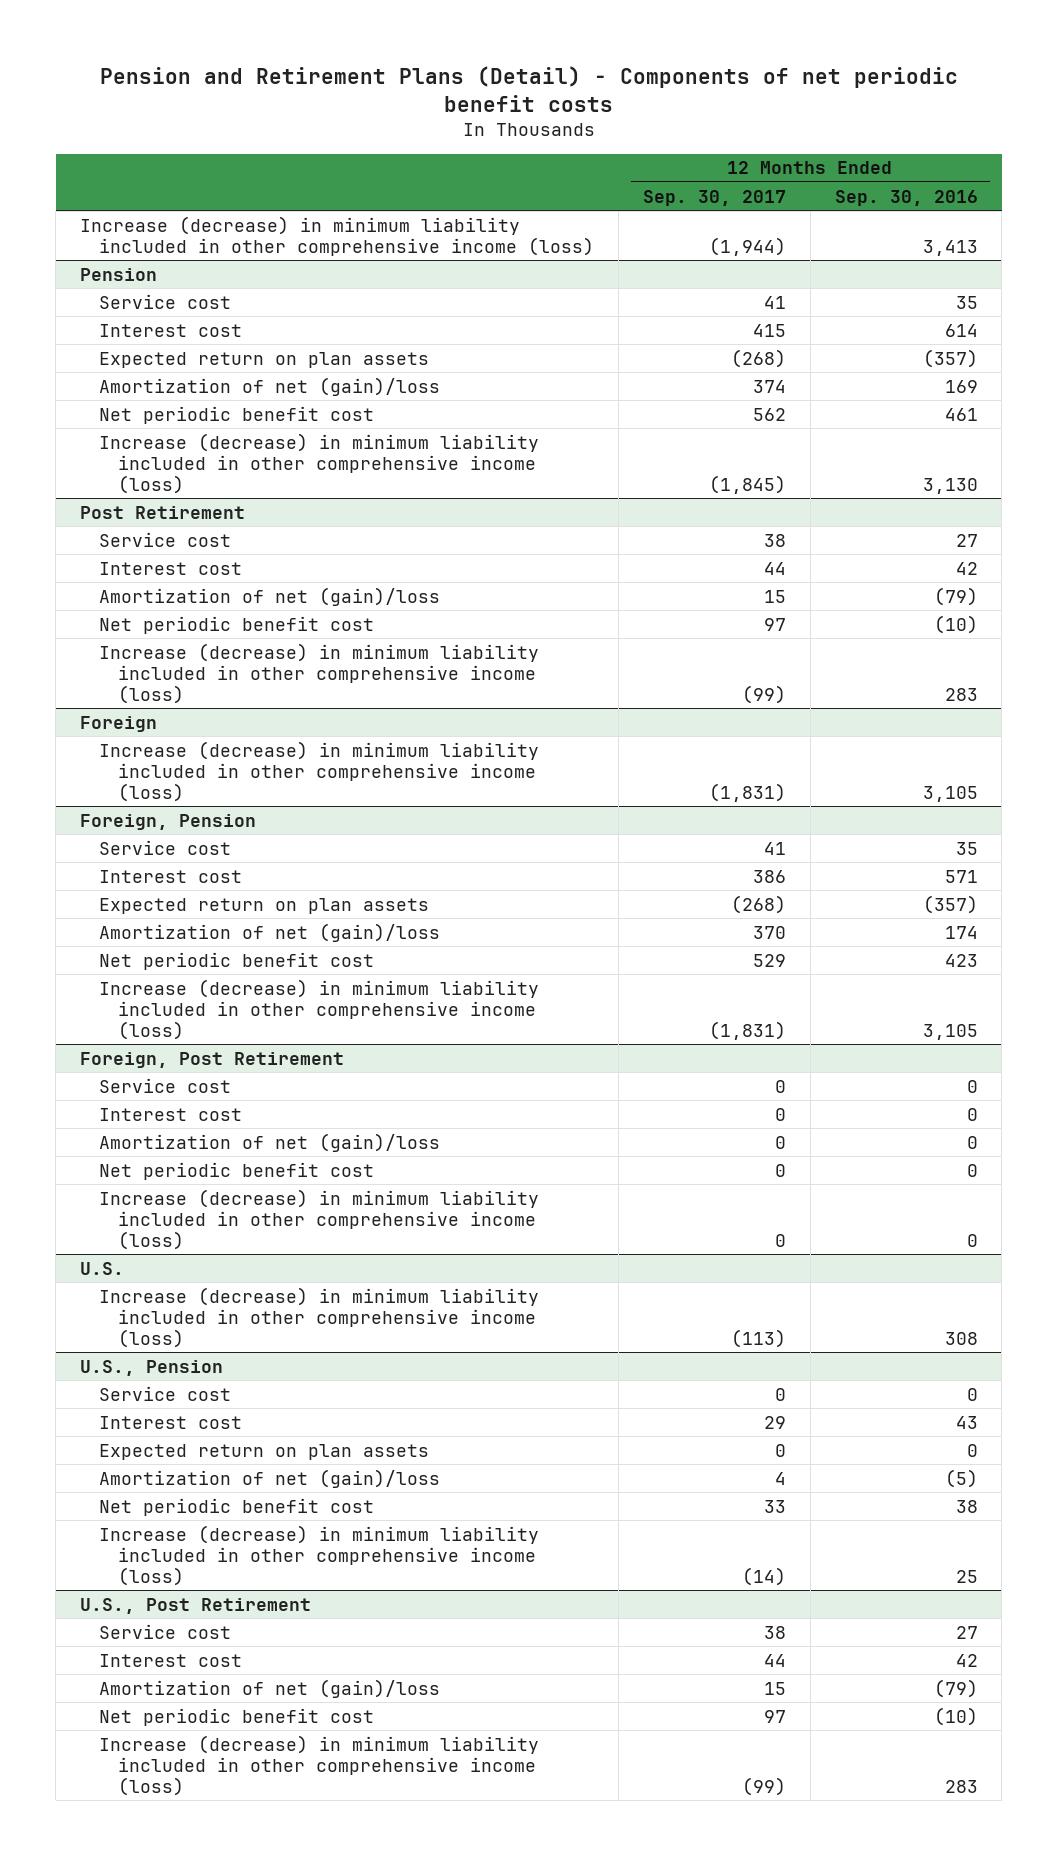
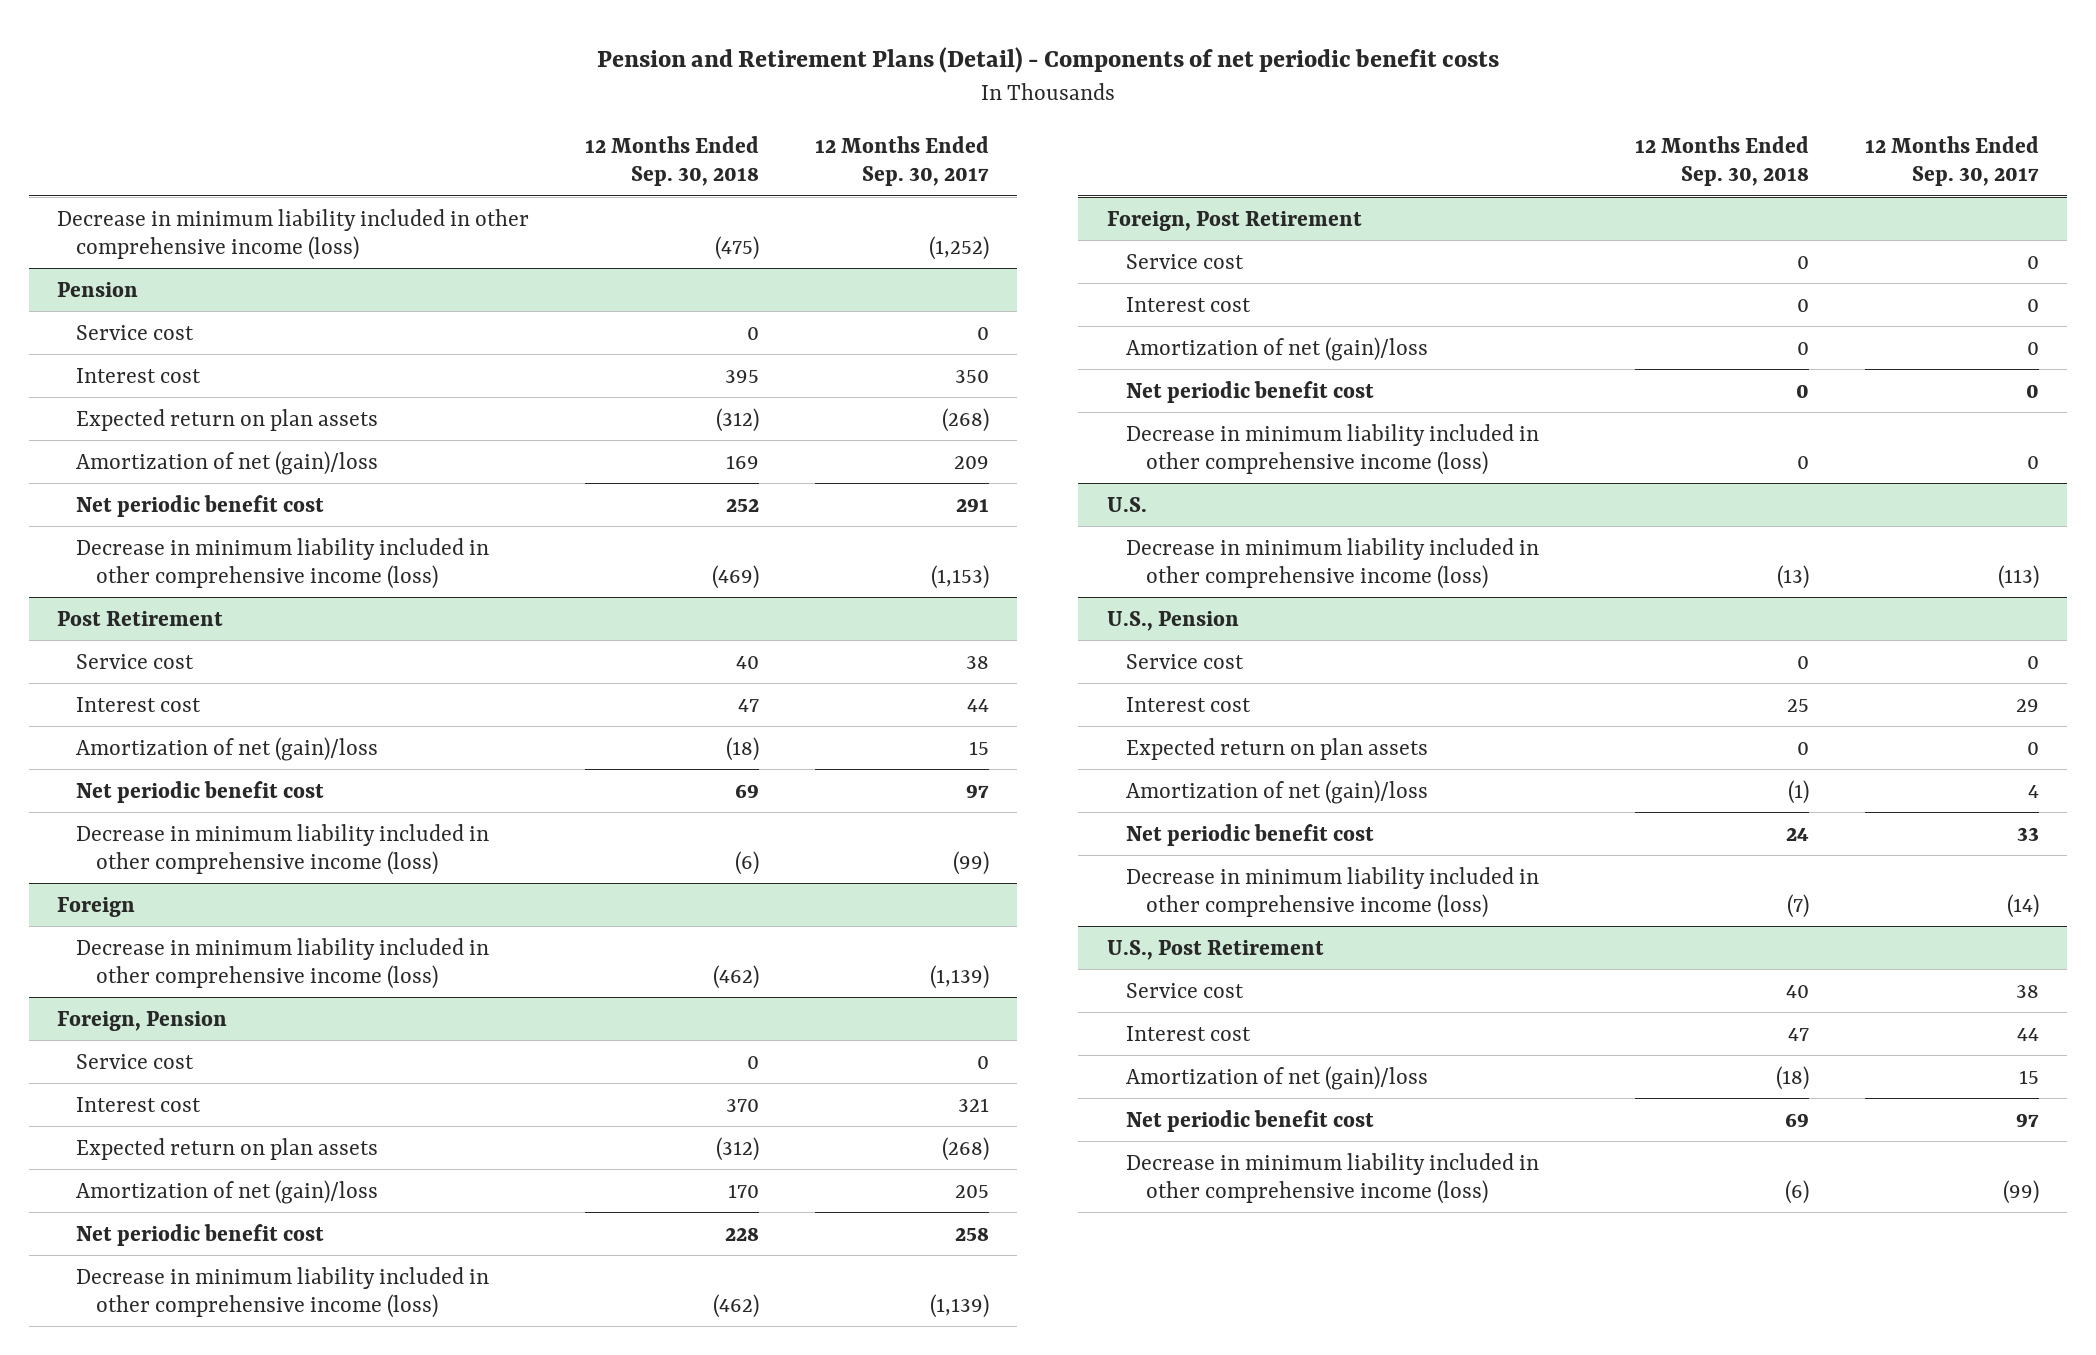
[834,189,978,206] Sep. 30, 2016 -> none
none -> [584,135,759,187] 12 Months Ended Sep. 30, 2018
[80,215,595,256] Increase (decrease) in minimum liability included in other comprehensive income (loss) -> [56,208,529,260] Decrease in minimum liability included in other comprehensive income (loss)
[708,236,786,256] (1,944) -> [929,235,990,260] (1,252)
[763,295,786,309] 41 -> [977,326,990,340] 0
[752,323,786,337] 415 -> [955,369,990,383] 350
[752,379,786,393] 374 -> [954,455,990,469] 209
[752,407,786,421] 562 -> [956,497,990,512] 291
[99,432,540,494] Increase (decrease) in minimum liability included in other comprehensive income (loss) -> [76,537,490,589] Decrease in minimum liability included in other comprehensive income (loss)
[708,474,786,494] (1,845) -> [931,564,990,589] (1,153)
[99,642,540,704] Increase (decrease) in minimum liability included in other comprehensive income (loss) -> [76,823,490,875] Decrease in minimum liability included in other comprehensive income (loss)
[99,740,540,802] Increase (decrease) in minimum liability included in other comprehensive income (loss) -> [76,937,490,989] Decrease in minimum liability included in other comprehensive income (loss)
[708,782,786,802] (1,831) -> [930,964,990,989] (1,139)
[763,841,786,855] 41 -> [977,1055,990,1069] 0
[752,869,786,883] 386 -> [958,1097,990,1112] 321
[752,925,786,939] 370 -> [955,1184,990,1198] 205
[752,953,786,967] 529 -> [955,1226,990,1241] 258
[99,978,540,1040] Increase (decrease) in minimum liability included in other comprehensive income (loss) -> [76,1266,490,1318] Decrease in minimum liability included in other comprehensive income (loss)
[708,1020,786,1040] (1,831) -> [930,1293,990,1318] (1,139)
[99,1188,540,1250] Increase (decrease) in minimum liability included in other comprehensive income (loss) -> [1126,423,1540,475] Decrease in minimum liability included in other comprehensive income (loss)
[99,1286,540,1348] Increase (decrease) in minimum liability included in other comprehensive income (loss) -> [1126,537,1540,589] Decrease in minimum liability included in other comprehensive income (loss)
[99,1524,540,1586] Increase (decrease) in minimum liability included in other comprehensive income (loss) -> [1126,866,1540,918] Decrease in minimum liability included in other comprehensive income (loss)
[99,1734,540,1796] Increase (decrease) in minimum liability included in other comprehensive income (loss) -> [1126,1152,1540,1204] Decrease in minimum liability included in other comprehensive income (loss)

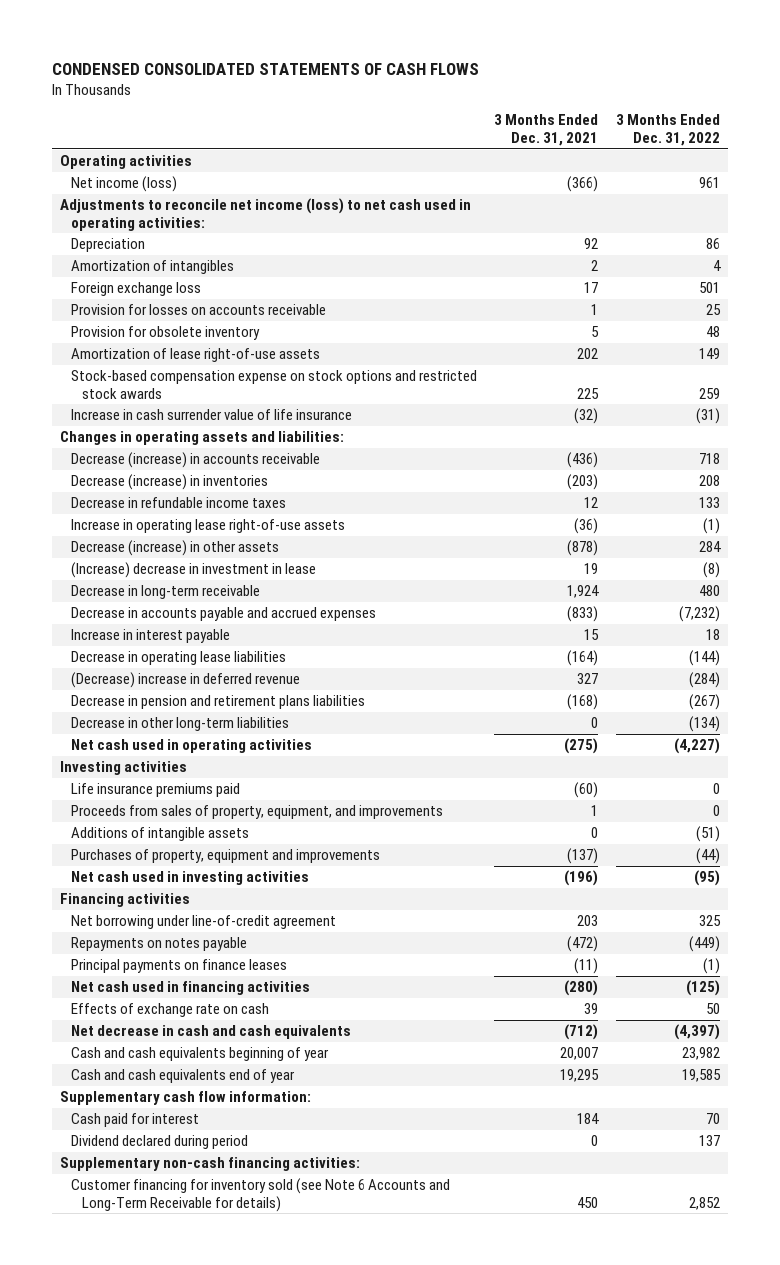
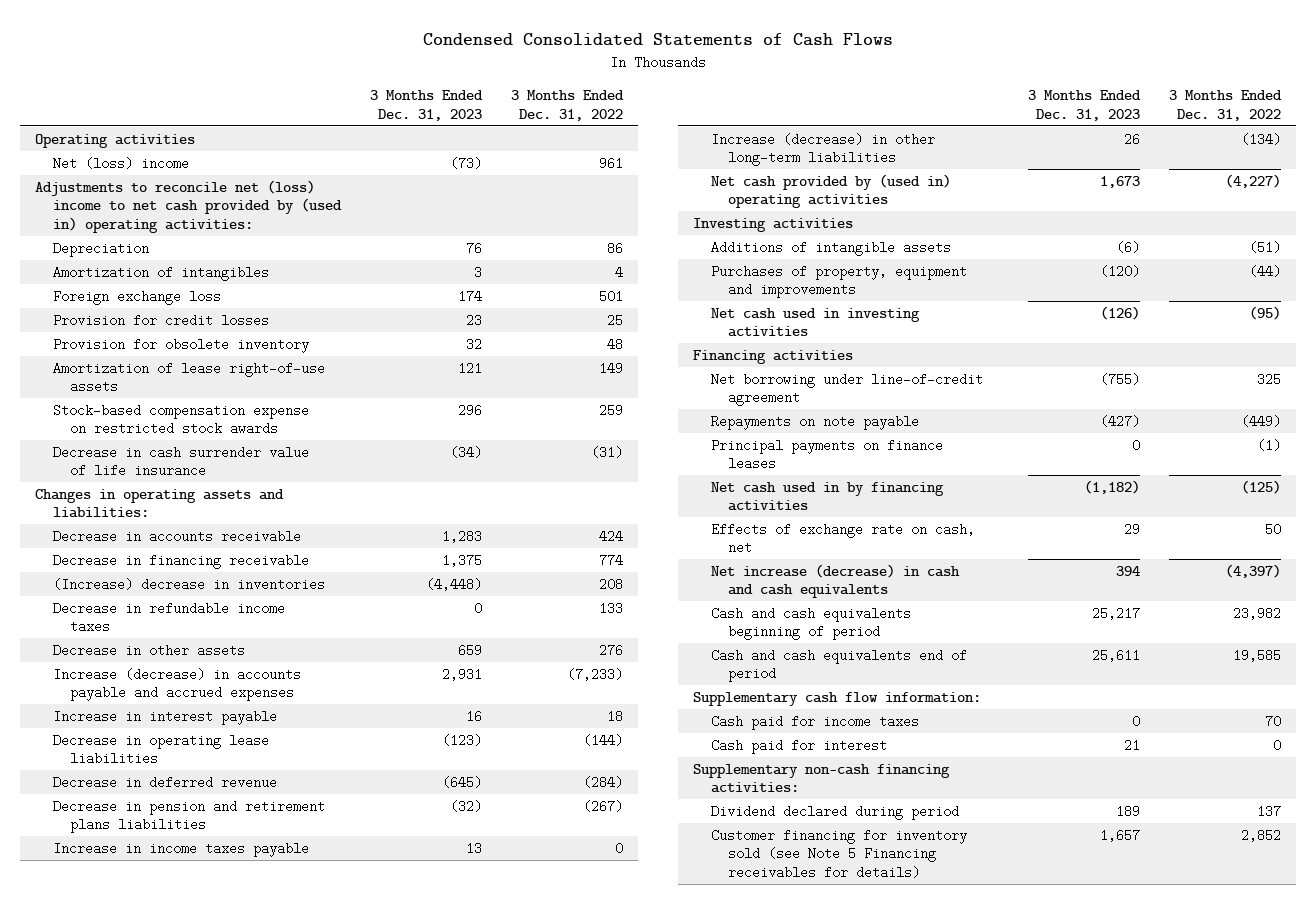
[51,62,479,75] CONDENSED CONSOLIDATED STATEMENTS OF CASH FLOWS -> [423,33,894,47] Condensed Consolidated Statements of Cash Flows
[494,114,599,146] 3 Months Ended Dec. 31, 2021 -> none
none -> [369,90,483,121] 3 Months Ended Dec. 31, 2023
[71,176,178,193] Net income (loss) -> [52,156,189,170] Net (loss) income
[60,198,472,231] Adjustments to reconcile net income (loss) to net cash used in operating activities: -> [35,179,342,234] Adjustments to reconcile net (loss) income to net cash provided by (used in) operating activities:
[71,304,327,316] Provision for losses on accounts receivable -> none
none -> [52,313,269,327] Provision for credit losses
[71,370,478,399] Stock-based compensation expense on stock options and restricted stock awards -> [52,403,309,436] Stock-based compensation expense on restricted stock awards
[71,409,353,421] Increase in cash surrender value of life insurance -> [52,445,309,478] Decrease in cash surrender value of life insurance
[71,452,321,469] Decrease (increase) in accounts receivable -> [52,529,301,543] Decrease in accounts receivable
[698,453,720,465] 718 -> [599,529,624,543] 424
none -> [52,553,309,569] Decrease in financing receivable
[71,474,269,491] Decrease (increase) in inventories -> [52,577,325,591] (Increase) decrease in inventories
[71,519,346,534] Increase in operating lease right-of-use assets -> none
[71,562,317,579] (Increase) decrease in investment in lease -> none
[71,585,261,600] Decrease in long-term receivable -> none
[71,540,280,557] Decrease (increase) in other assets -> [52,643,245,657] Decrease in other assets
[698,541,721,553] 284 -> [599,643,624,657] 276
[71,607,377,622] Decrease in accounts payable and accrued expenses -> [52,667,301,702] Increase (decrease) in accounts payable and accrued expenses
[678,606,720,623] (7,232) -> [567,667,624,681] (7,233)
[71,672,301,689] (Decrease) increase in deferred revenue -> [52,775,277,789] Decrease in deferred revenue
none -> [52,841,309,857] Increase in income taxes payable
[71,717,290,732] Decrease in other long-term liabilities -> [710,132,935,167] Increase (decrease) in other long-term liabilities
[71,739,313,754] Net cash used in operating activities -> [710,173,951,209] Net cash provided by (used in) operating activities
[71,783,241,798] Life insurance premiums paid -> none
[71,805,444,820] Proceeds from sales of property, equipment, and improvements -> none
[71,937,248,952] Repayments on notes payable -> [710,414,919,430] Repayments on note payable
[71,981,311,996] Net cash used in financing activities -> [710,481,944,512] Net cash used in by financing activities
[71,1003,270,1018] Effects of exchange rate on cash -> [710,522,975,555] Effects of exchange rate on cash, net
[71,1025,352,1040] Net decrease in cash and cash equivalents -> [710,563,960,599] Net increase (decrease) in cash and cash equivalents
[71,1047,330,1062] Cash and cash equivalents beginning of year -> [710,606,911,641] Cash and cash equivalents beginning of period
[71,1069,296,1084] Cash and cash equivalents end of year -> [710,648,967,683] Cash and cash equivalents end of period
none -> [710,714,919,730] Cash paid for income taxes
[705,1113,720,1125] 70 -> [1272,738,1281,752] 0
[71,1135,249,1150] Dividend declared during period -> [710,804,959,820] Dividend declared during period
[71,1178,451,1212] Customer financing for inventory sold (see Note 6 Accounts and Long-Term Receivable for details) -> [710,828,967,880] Customer financing for inventory sold (see Note 5 Financing receivables for details)

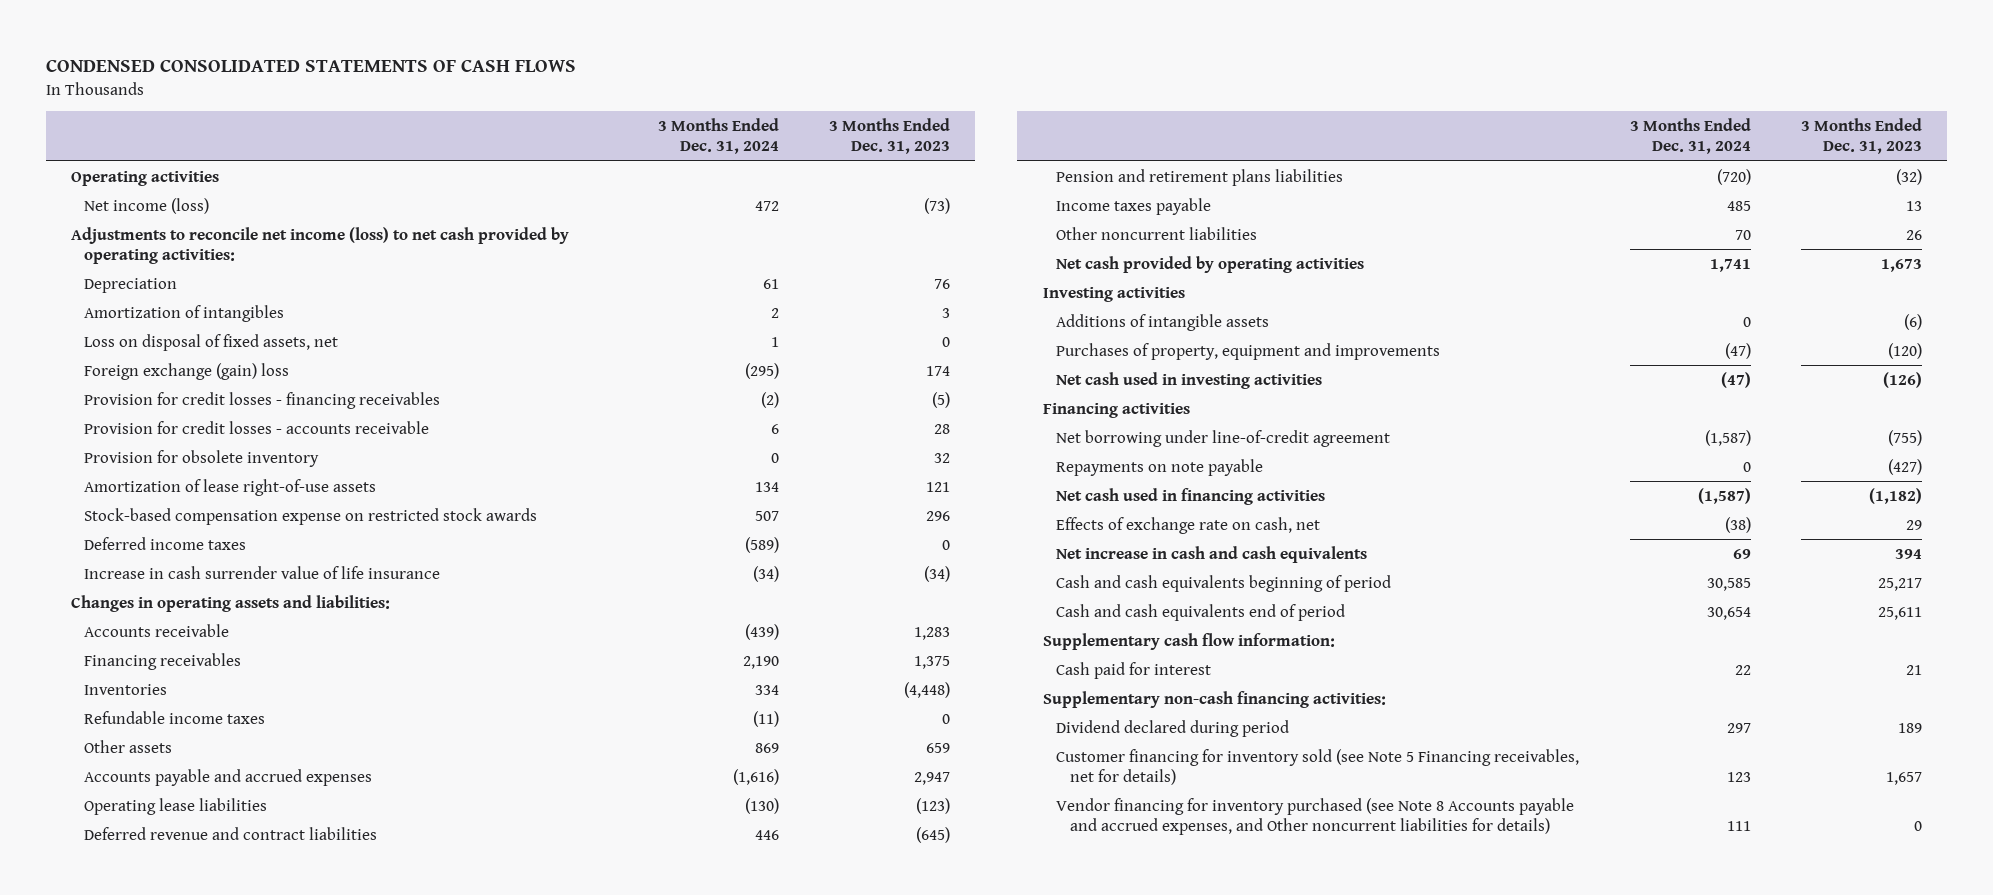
[423,33,894,47] Condensed Consolidated Statements of Cash Flows -> [45,58,576,72] CONDENSED CONSOLIDATED STATEMENTS OF CASH FLOWS
[511,90,625,121] 3 Months Ended Dec. 31, 2022 -> none
none -> [657,118,779,155] 3 Months Ended Dec. 31, 2024
[52,156,189,170] Net (loss) income -> [84,197,210,214] Net income (loss)
[35,179,342,234] Adjustments to reconcile net (loss) income to net cash provided by (used in) operating activities: -> [70,226,569,264] Adjustments to reconcile net income (loss) to net cash provided by operating activities:
none -> [84,333,339,351] Loss on disposal of fixed assets, net
[52,289,221,305] Foreign exchange loss -> [84,362,290,380] Foreign exchange (gain) loss
[52,313,269,327] Provision for credit losses -> [84,391,441,409] Provision for credit losses - financing receivables
[465,313,482,327] 23 -> [932,391,951,408] (5)
none -> [84,420,430,434] Provision for credit losses - accounts receivable
none -> [84,536,247,550] Deferred income taxes
[52,445,309,478] Decrease in cash surrender value of life insurance -> [84,565,441,579] Increase in cash surrender value of life insurance
[52,709,277,725] Increase in interest payable -> none
[52,529,301,543] Decrease in accounts receivable -> [84,623,230,637] Accounts receivable
[52,553,309,569] Decrease in financing receivable -> [84,652,242,670] Financing receivables
[52,577,325,591] (Increase) decrease in inventories -> [84,683,168,695] Inventories
[52,601,285,634] Decrease in refundable income taxes -> [84,710,266,724] Refundable income taxes
[52,643,245,657] Decrease in other assets -> [84,739,173,753] Other assets
[52,667,301,702] Increase (decrease) in accounts payable and accrued expenses -> [84,768,373,786] Accounts payable and accrued expenses
[441,667,482,681] 2,931 -> [914,771,951,785] 2,947
[52,733,269,766] Decrease in operating lease liabilities -> [84,797,268,815] Operating lease liabilities
[52,775,277,789] Decrease in deferred revenue -> [84,826,378,840] Deferred revenue and contract liabilities
[52,799,325,834] Decrease in pension and retirement plans liabilities -> [1056,168,1344,186] Pension and retirement plans liabilities
[52,841,309,857] Increase in income taxes payable -> [1056,197,1212,215] Income taxes payable
[710,132,935,167] Increase (decrease) in other long-term liabilities -> [1056,226,1258,240] Other noncurrent liabilities
[710,173,951,209] Net cash provided by (used in) operating activities -> [1056,255,1365,273] Net cash provided by operating activities
[710,438,943,471] Principal payments on finance leases -> none
[710,481,944,512] Net cash used in by financing activities -> [1056,487,1326,505] Net cash used in financing activities
[710,563,960,599] Net increase (decrease) in cash and cash equivalents -> [1056,545,1368,563] Net increase in cash and cash equivalents
[710,714,919,730] Cash paid for income taxes -> none
[710,828,967,880] Customer financing for inventory sold (see Note 5 Financing receivables for details) -> [1056,748,1580,785] Customer financing for inventory sold (see Note 5 Financing receivables, net for details)
none -> [1056,797,1575,835] Vendor financing for inventory purchased (see Note 8 Accounts payable and accrued expenses, and Other noncurrent liabilities for details)

